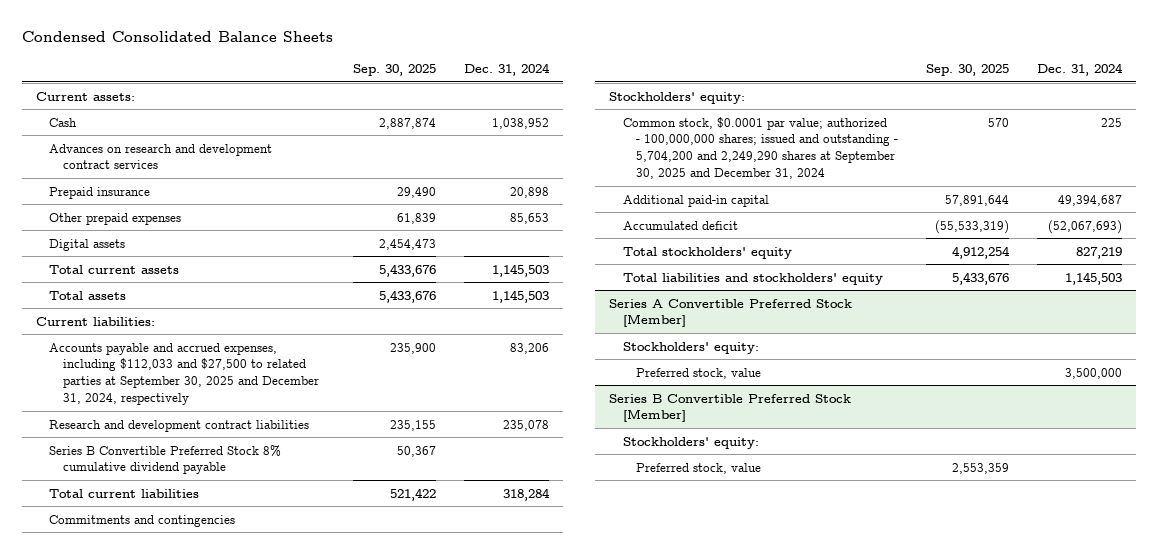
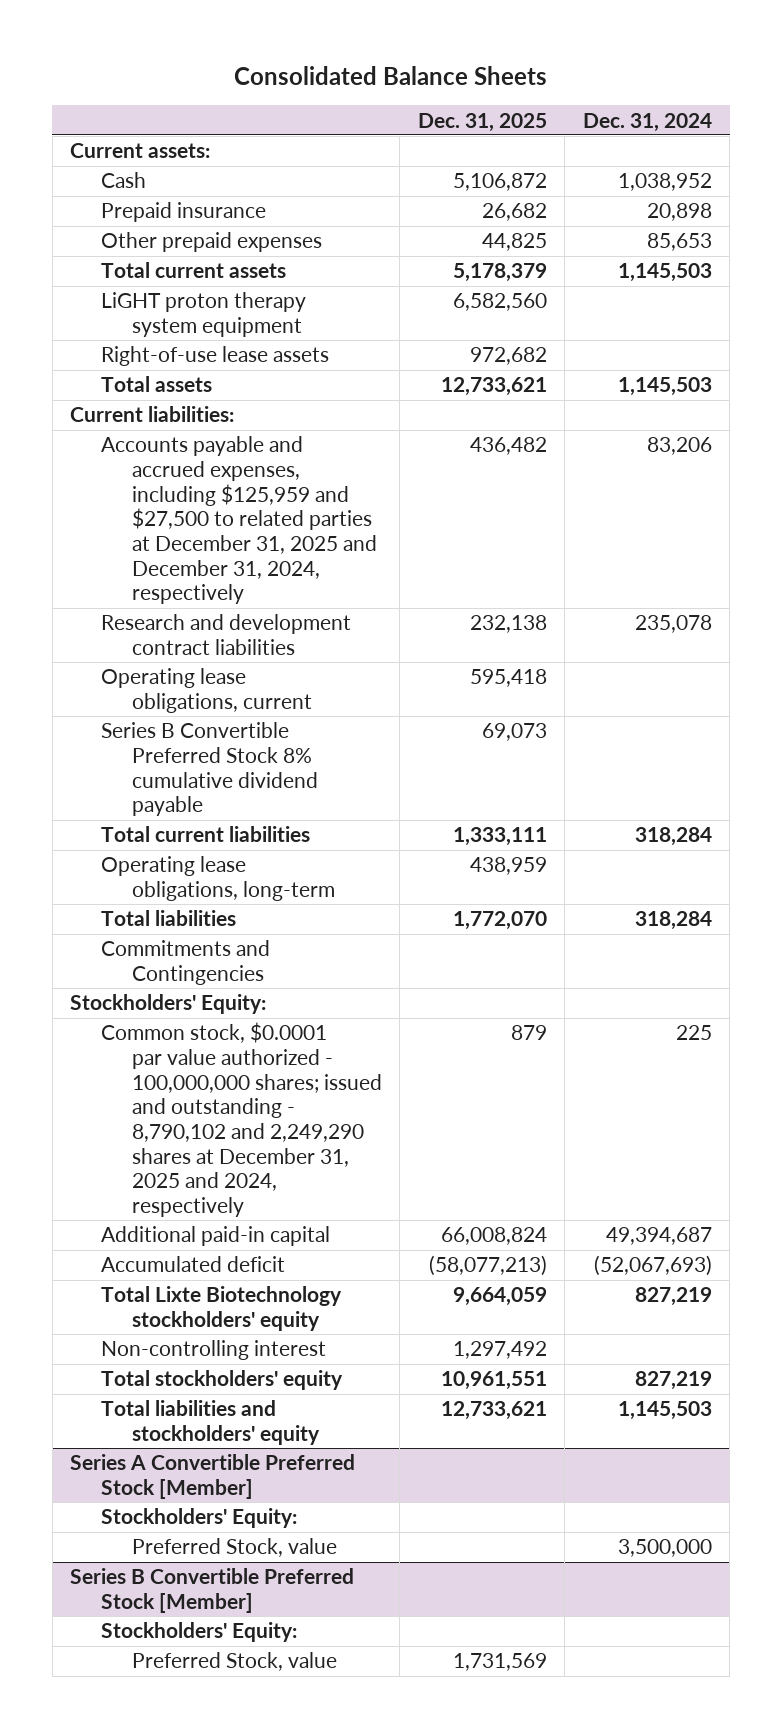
[21,31,333,43] Condensed Consolidated Balance Sheets -> [233,65,547,85] Consolidated Balance Sheets
[352,64,436,77] Sep. 30, 2025 -> none
none -> [417,112,547,132] Dec. 31, 2025
[49,143,273,170] Advances on research and development contract services -> none
[49,238,126,251] Digital assets -> none
none -> [100,292,306,337] LiGHT proton therapy system equipment
none -> [100,346,329,367] Right-of-use lease assets
[49,342,319,406] Accounts payable and accrued expenses, including $112,033 and $27,500 to related parties at September 30, 2025 and December 31, 2024, respectively -> [100,436,377,605] Accounts payable and accrued expenses, including $125,959 and $27,500 to related parties at December 31, 2025 and December 31, 2024, respectively
none -> [100,668,312,713] Operating lease obligations, current
none -> [100,856,335,901] Operating lease obligations, long-term
none -> [100,910,236,927] Total liabilities
[49,514,236,527] Commitments and contingencies -> [100,940,270,985] Commitments and Contingencies
[609,91,746,104] Stockholders' equity: -> [70,994,267,1015] Stockholders' Equity:
[622,116,899,180] Common stock, $0.0001 par value; authorized - 100,000,000 shares; issued and outstanding - 5,704,200 and 2,249,290 shares at September 30, 2025 and December 31, 2024 -> [100,1022,382,1217] Common stock, $0.0001 par value authorized - 100,000,000 shares; issued and outstanding - 8,790,102 and 2,249,290 shares at December 31, 2025 and 2024, respectively
none -> [100,1286,342,1331] Total Lixte Biotechnology stockholders' equity
none -> [100,1340,326,1361] Non-controlling interest
[622,341,759,354] Stockholders' equity: -> [100,1508,297,1529] Stockholders' Equity:
[636,367,762,379] Preferred stock, value -> [131,1538,337,1558] Preferred Stock, value
[622,436,759,449] Stockholders' equity: -> [100,1622,297,1643] Stockholders' Equity:
[636,462,762,474] Preferred stock, value -> [131,1652,337,1672] Preferred Stock, value

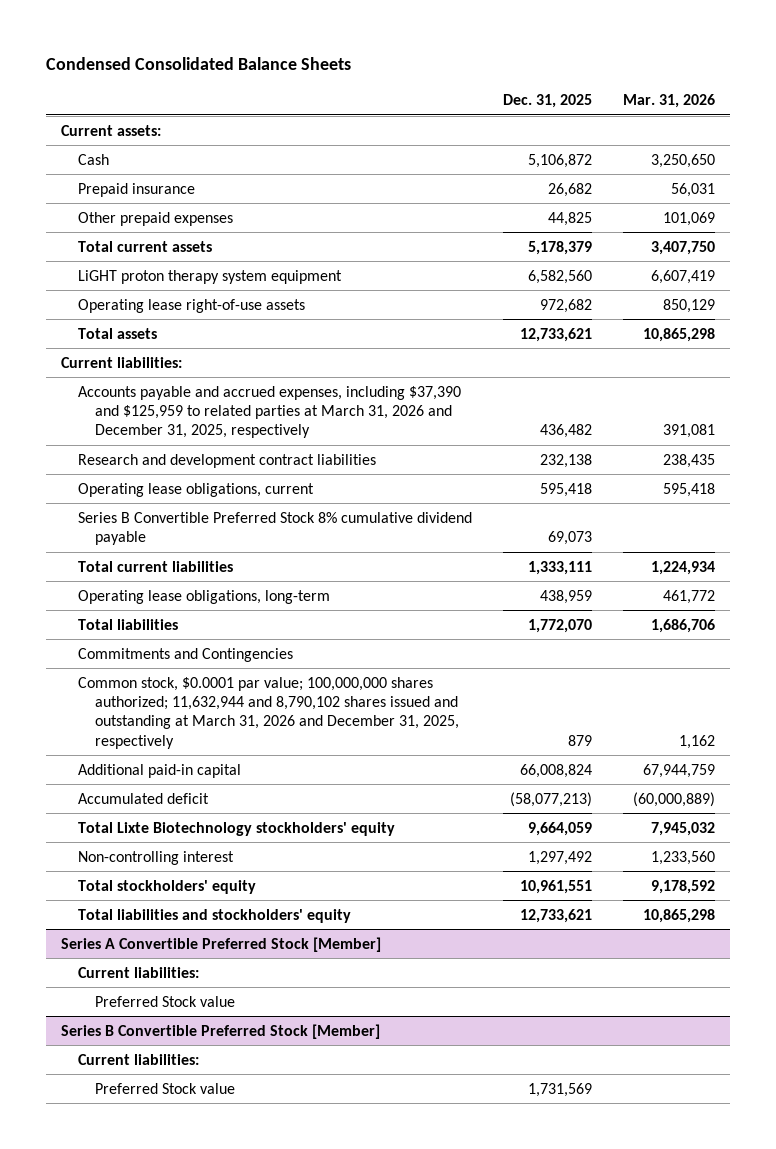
[233,65,547,85] Consolidated Balance Sheets -> [46,57,352,71] Condensed Consolidated Balance Sheets
[582,112,712,132] Dec. 31, 2024 -> none
none -> [622,94,715,109] Mar. 31, 2026
[100,346,329,367] Right-of-use lease assets -> [78,298,306,313] Operating lease right-of-use assets
[100,436,377,605] Accounts payable and accrued expenses, including $125,959 and $27,500 to related parties at December 31, 2025 and December 31, 2024, respectively -> [78,385,462,439] Accounts payable and accrued expenses, including $37,390 and $125,959 to related parties at March 31, 2026 and December 31, 2025, respectively
[70,994,267,1015] Stockholders' Equity: -> none
[100,1022,382,1217] Common stock, $0.0001 par value authorized - 100,000,000 shares; issued and outstanding - 8,790,102 and 2,249,290 shares at December 31, 2025 and 2024, respectively -> [78,676,460,749] Common stock, $0.0001 par value; 100,000,000 shares authorized; 11,632,944 and 8,790,102 shares issued and outstanding at March 31, 2026 and December 31, 2025, respectively
[100,1508,297,1529] Stockholders' Equity: -> none
none -> [78,966,200,978] Current liabilities:
[131,1538,337,1558] Preferred Stock, value -> [95,995,236,1007] Preferred Stock value
[100,1622,297,1643] Stockholders' Equity: -> none
none -> [78,1053,200,1065] Current liabilities:
[131,1652,337,1672] Preferred Stock, value -> [95,1082,236,1094] Preferred Stock value

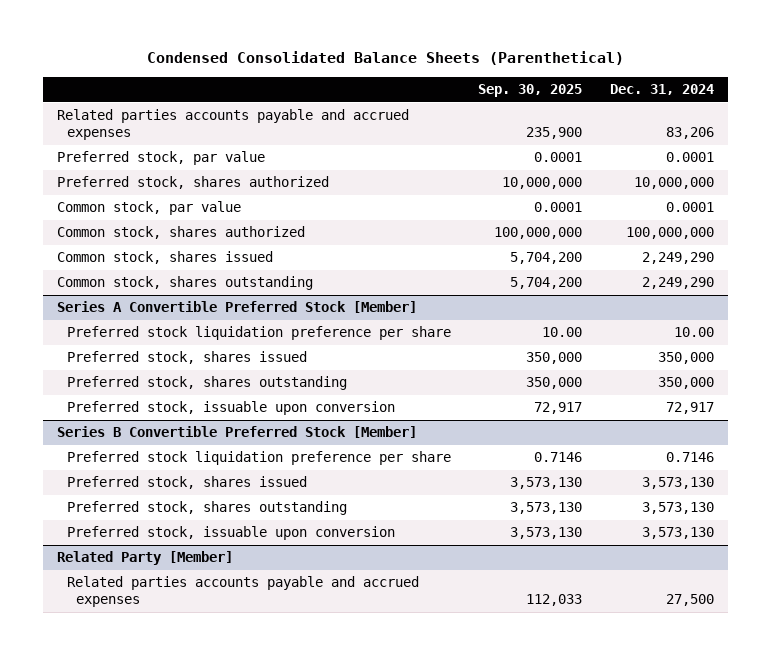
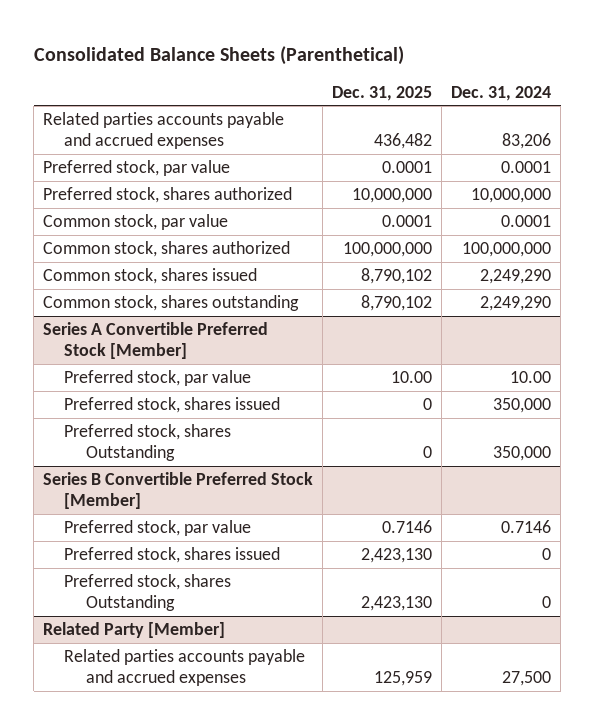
[146,51,624,66] Condensed Consolidated Balance Sheets (Parenthetical) -> [33,46,404,66] Consolidated Balance Sheets (Parenthetical)
[478,83,583,97] Sep. 30, 2025 -> none
none -> [332,85,433,101] Dec. 31, 2025
[66,326,451,341] Preferred stock liquidation preference per share -> none
none -> [64,370,252,387] Preferred stock, par value
[66,401,395,416] Preferred stock, issuable upon conversion -> none
[66,376,347,391] Preferred stock, shares outstanding -> [64,424,232,462] Preferred stock, shares Outstanding
[66,526,395,541] Preferred stock, issuable upon conversion -> none
[66,451,451,466] Preferred stock liquidation preference per share -> [64,520,252,537] Preferred stock, par value
[642,477,715,490] 3,573,130 -> [542,548,552,561] 0
[66,501,347,516] Preferred stock, shares outstanding -> [64,574,232,612] Preferred stock, shares Outstanding
[642,502,715,515] 3,573,130 -> [542,596,552,609] 0

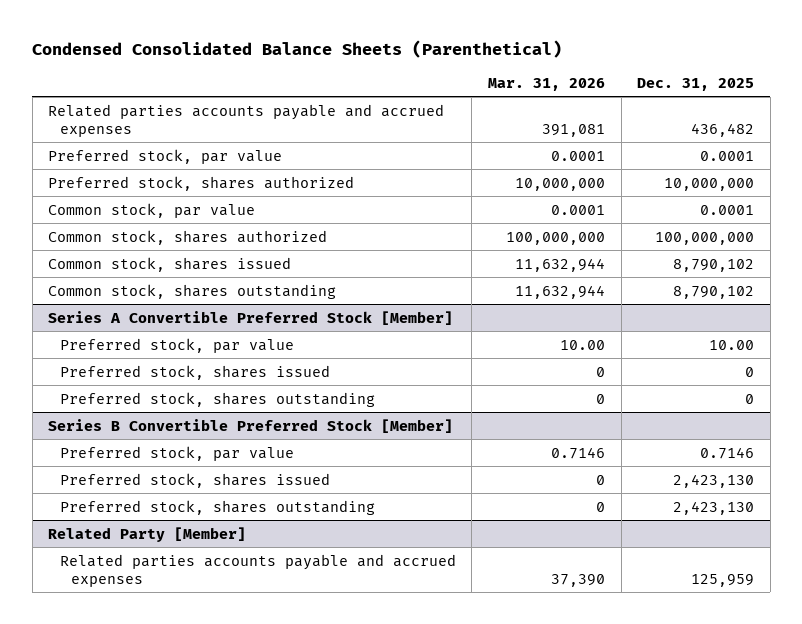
[33,46,404,66] Consolidated Balance Sheets (Parenthetical) -> [32,39,563,58] Condensed Consolidated Balance Sheets (Parenthetical)
[451,85,552,101] Dec. 31, 2024 -> none
none -> [487,77,605,91] Mar. 31, 2026
[64,424,232,462] Preferred stock, shares Outstanding -> [59,391,375,407] Preferred stock, shares outstanding
[64,574,232,612] Preferred stock, shares Outstanding -> [59,499,375,515] Preferred stock, shares outstanding

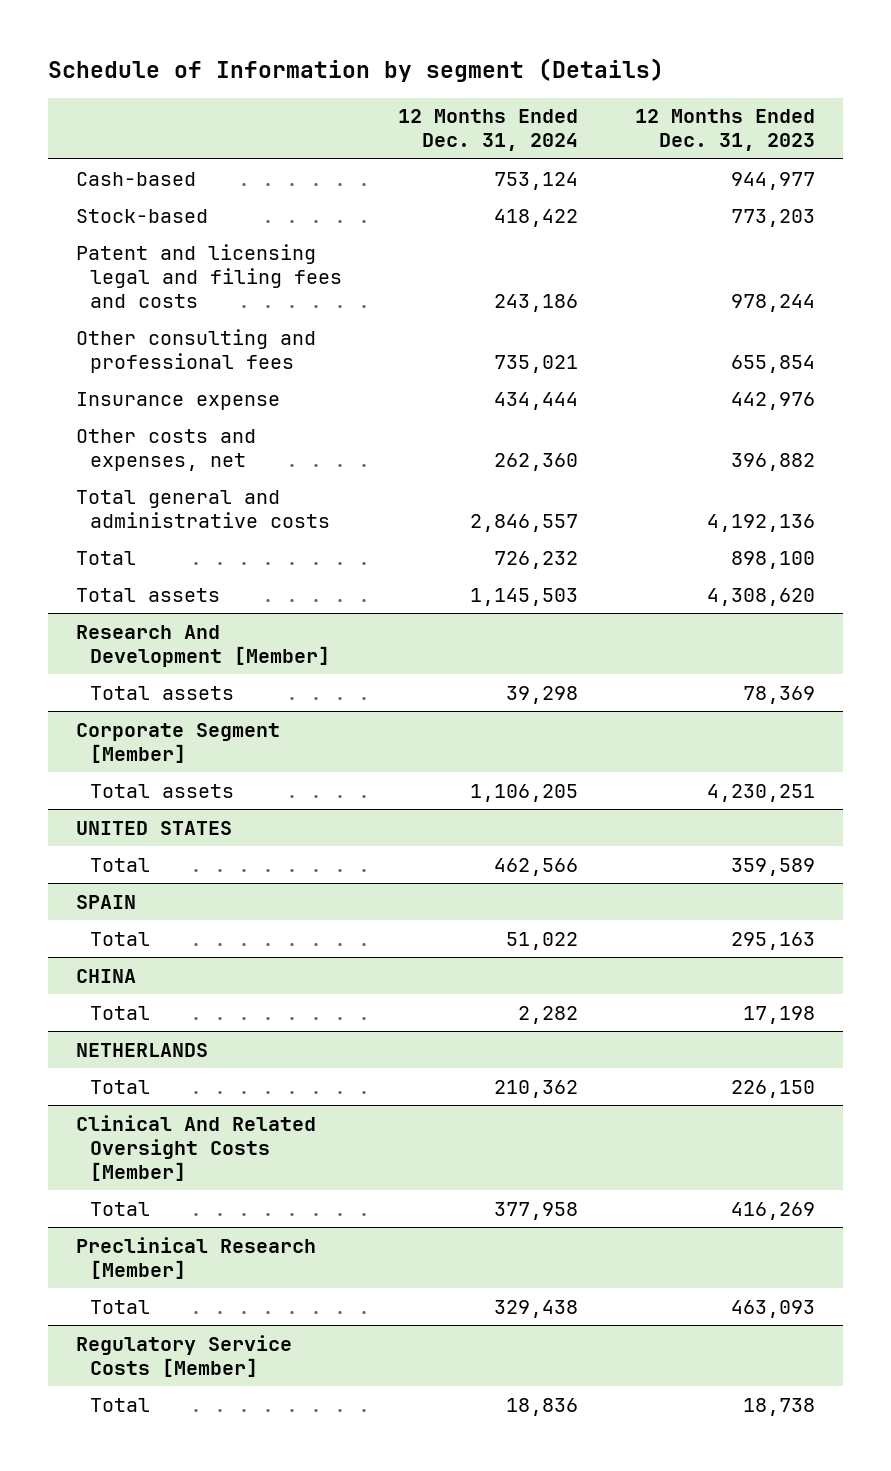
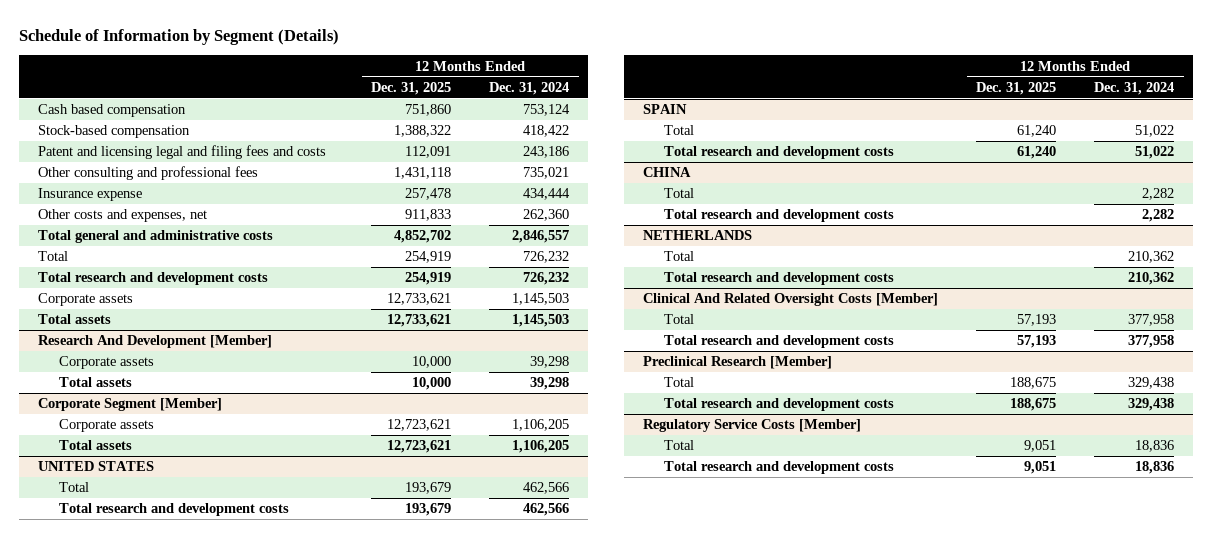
[47,58,664,83] Schedule of Information by segment (Details) -> [19,29,340,46] Schedule of Information by Segment (Details)
[634,109,815,152] 12 Months Ended Dec. 31, 2023 -> none
none -> [371,81,452,95] Dec. 31, 2025
[76,171,197,186] Cash-based -> [38,104,187,118] Cash based compensation
[76,208,209,223] Stock-based -> [38,125,191,139] Stock-based compensation
none -> [38,272,269,286] Total research and development costs
none -> [38,293,134,307] Corporate assets
none -> [59,356,155,370] Corporate assets
none -> [59,419,155,433] Corporate assets
none -> [59,503,290,517] Total research and development costs
none -> [664,146,895,160] Total research and development costs
none -> [664,209,895,223] Total research and development costs
none -> [664,272,895,286] Total research and development costs
none -> [664,335,895,349] Total research and development costs
none -> [664,398,895,412] Total research and development costs
none -> [664,461,895,475] Total research and development costs

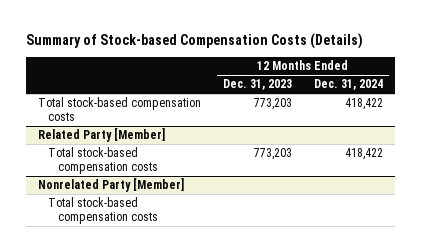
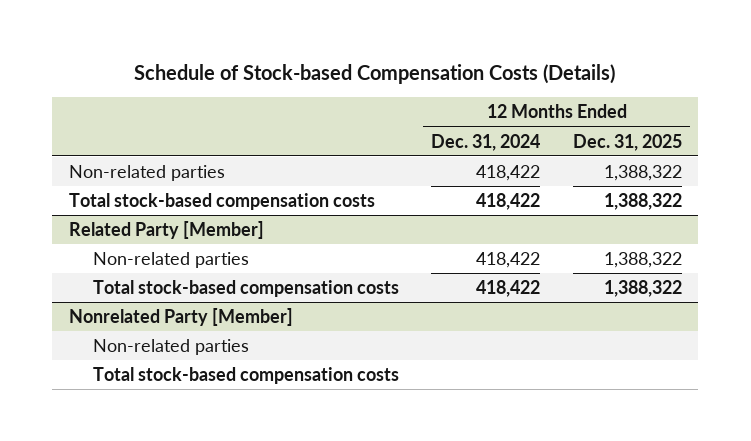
[26,32,364,49] Summary of Stock-based Compensation Costs (Details) -> [134,63,616,84] Schedule of Stock-based Compensation Costs (Details)
[223,79,293,91] Dec. 31, 2023 -> none
none -> [573,133,683,151] Dec. 31, 2025
none -> [68,165,225,182] Non-related parties
none -> [92,252,249,269] Non-related parties
none -> [92,339,249,356] Non-related parties

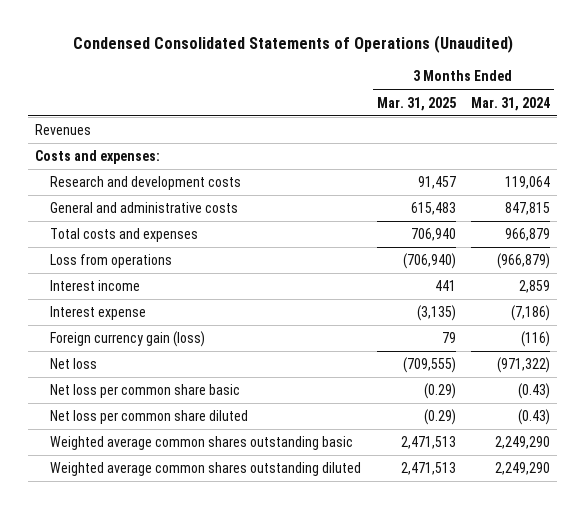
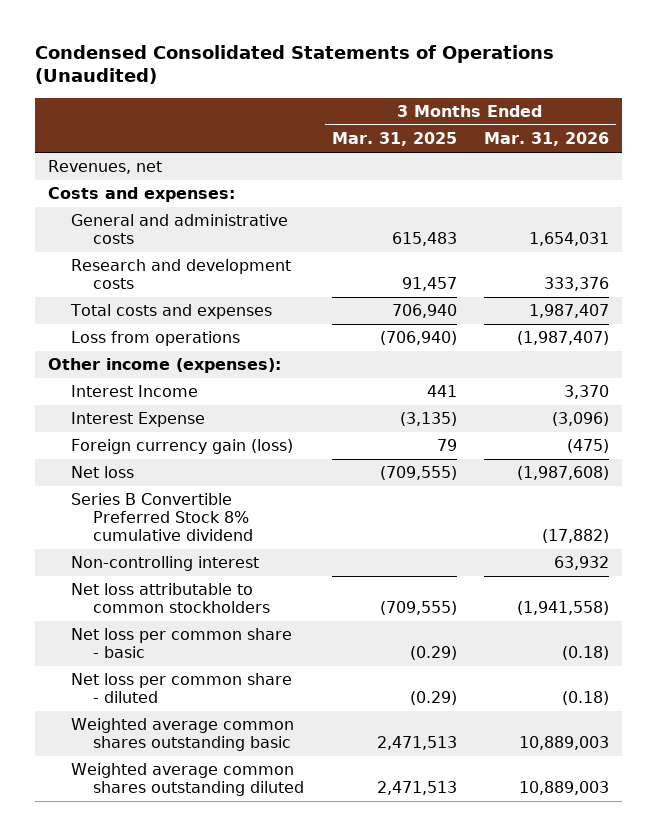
[470,96,550,111] Mar. 31, 2024 -> none
none -> [483,132,609,147] Mar. 31, 2026
[35,124,92,136] Revenues -> [48,160,163,175] Revenues, net
[50,176,242,191] Research and development costs -> [70,259,291,290] Research and development costs
none -> [48,358,282,374] Other income (expenses):
[50,280,141,292] Interest income -> [70,385,198,398] Interest Income
[50,306,147,321] Interest expense -> [70,412,205,428] Interest Expense
none -> [70,493,254,542] Series B Convertible Preferred Stock 8% cumulative dividend
none -> [70,556,259,572] Non-controlling interest
none -> [70,583,271,614] Net loss attributable to common stockholders
[50,384,241,399] Net loss per common share basic -> [70,628,292,659] Net loss per common share - basic
[50,410,249,425] Net loss per common share diluted -> [70,673,292,704] Net loss per common share - diluted

